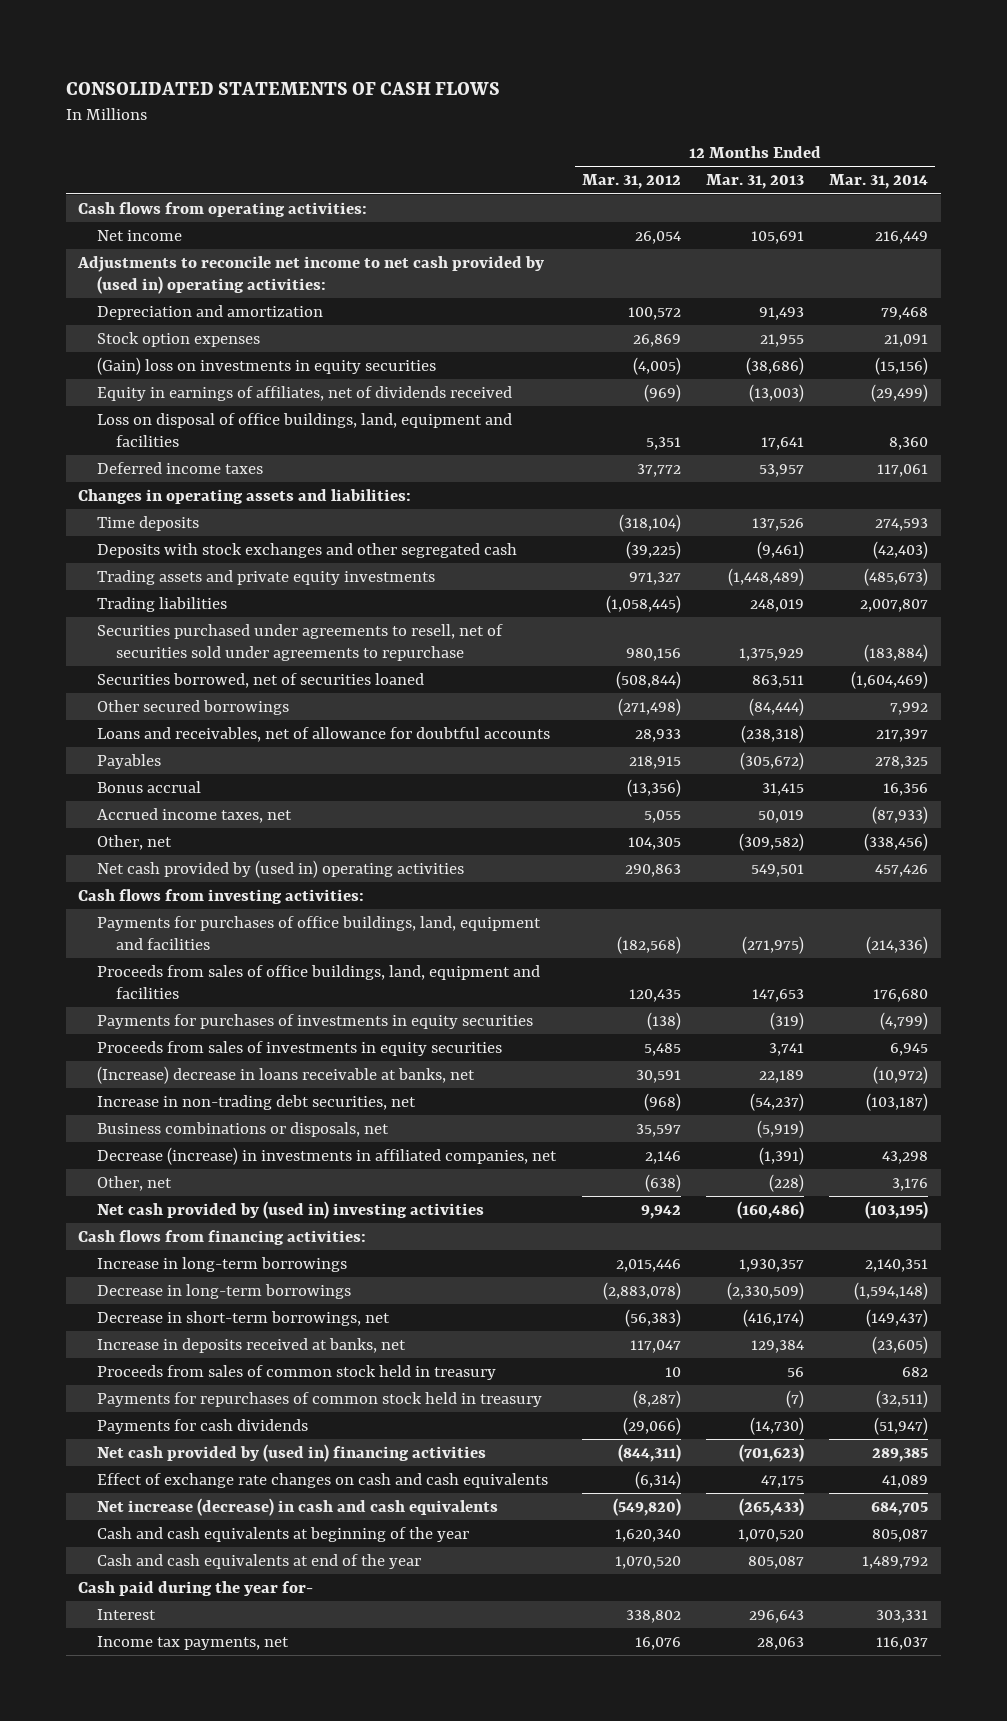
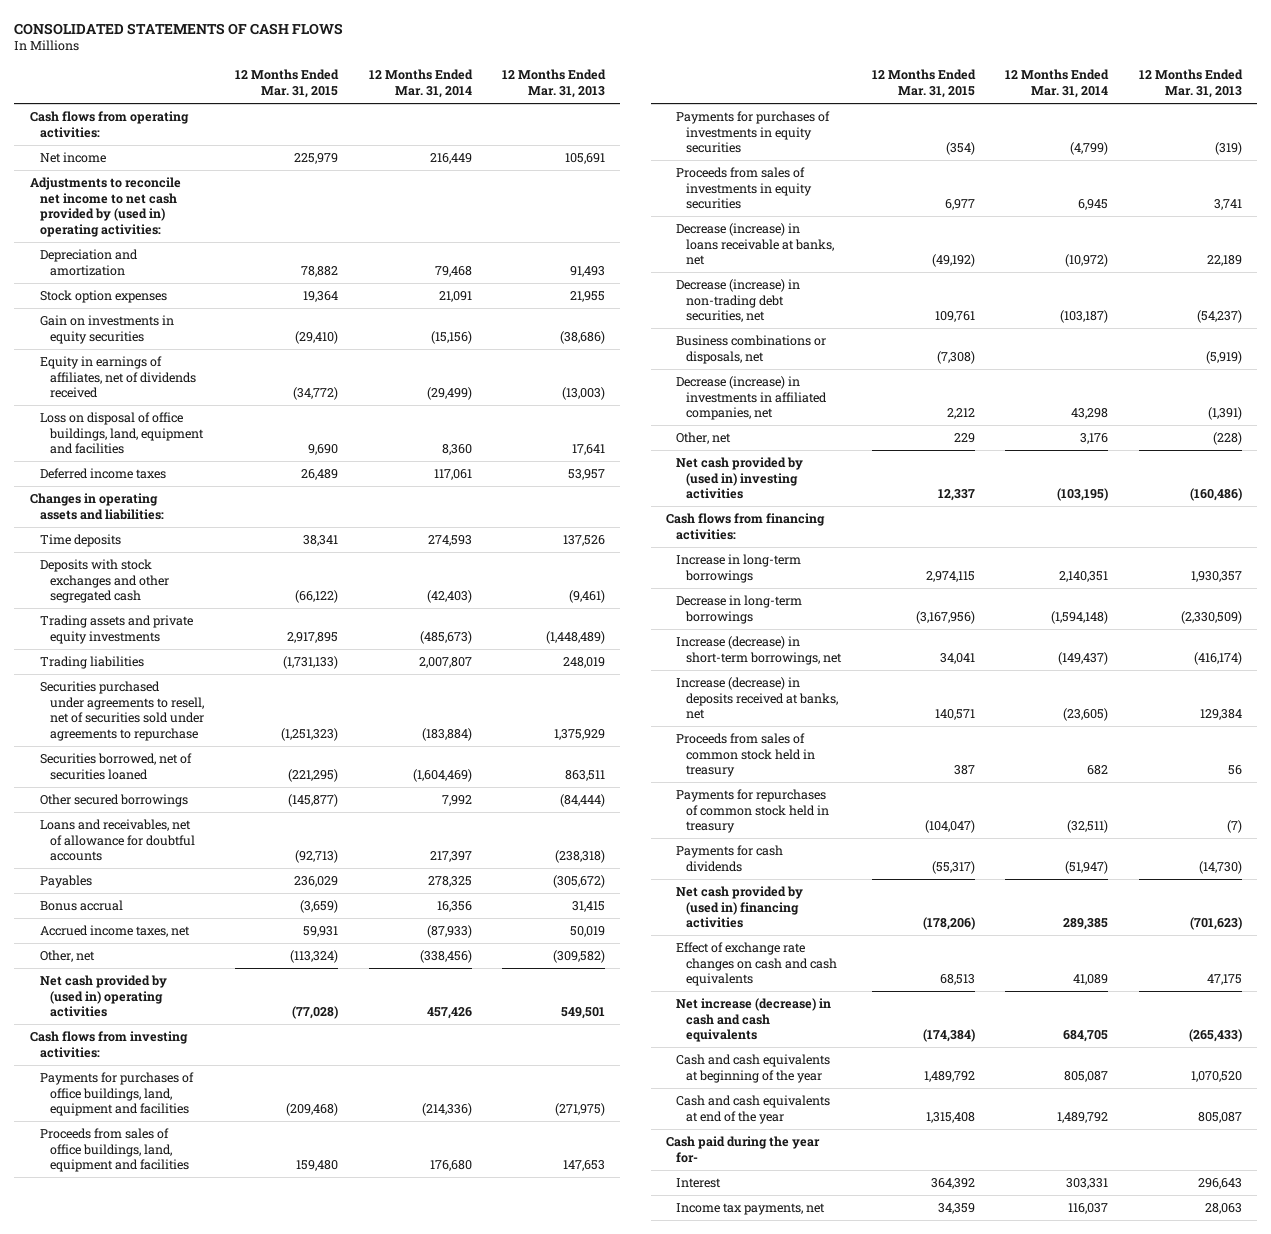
[581,174,681,190] Mar. 31, 2012 -> none
none -> [235,69,340,99] 12 Months Ended Mar. 31, 2015
[97,356,437,375] (Gain) loss on investments in equity securities -> [39,314,174,344] Gain on investments in equity securities
[97,1065,476,1084] (Increase) decrease in loans receivable at banks, net -> [676,222,835,266] Decrease (increase) in loans receivable at banks, net
[97,1094,417,1110] Increase in non-trading debt securities, net -> [676,278,801,323] Decrease (increase) in non-trading debt securities, net
[97,1310,391,1326] Decrease in short-term borrowings, net -> [676,635,843,665] Increase (decrease) in short-term borrowings, net
[97,1337,407,1353] Increase in deposits received at banks, net -> [676,676,839,720] Increase (decrease) in deposits received at banks, net

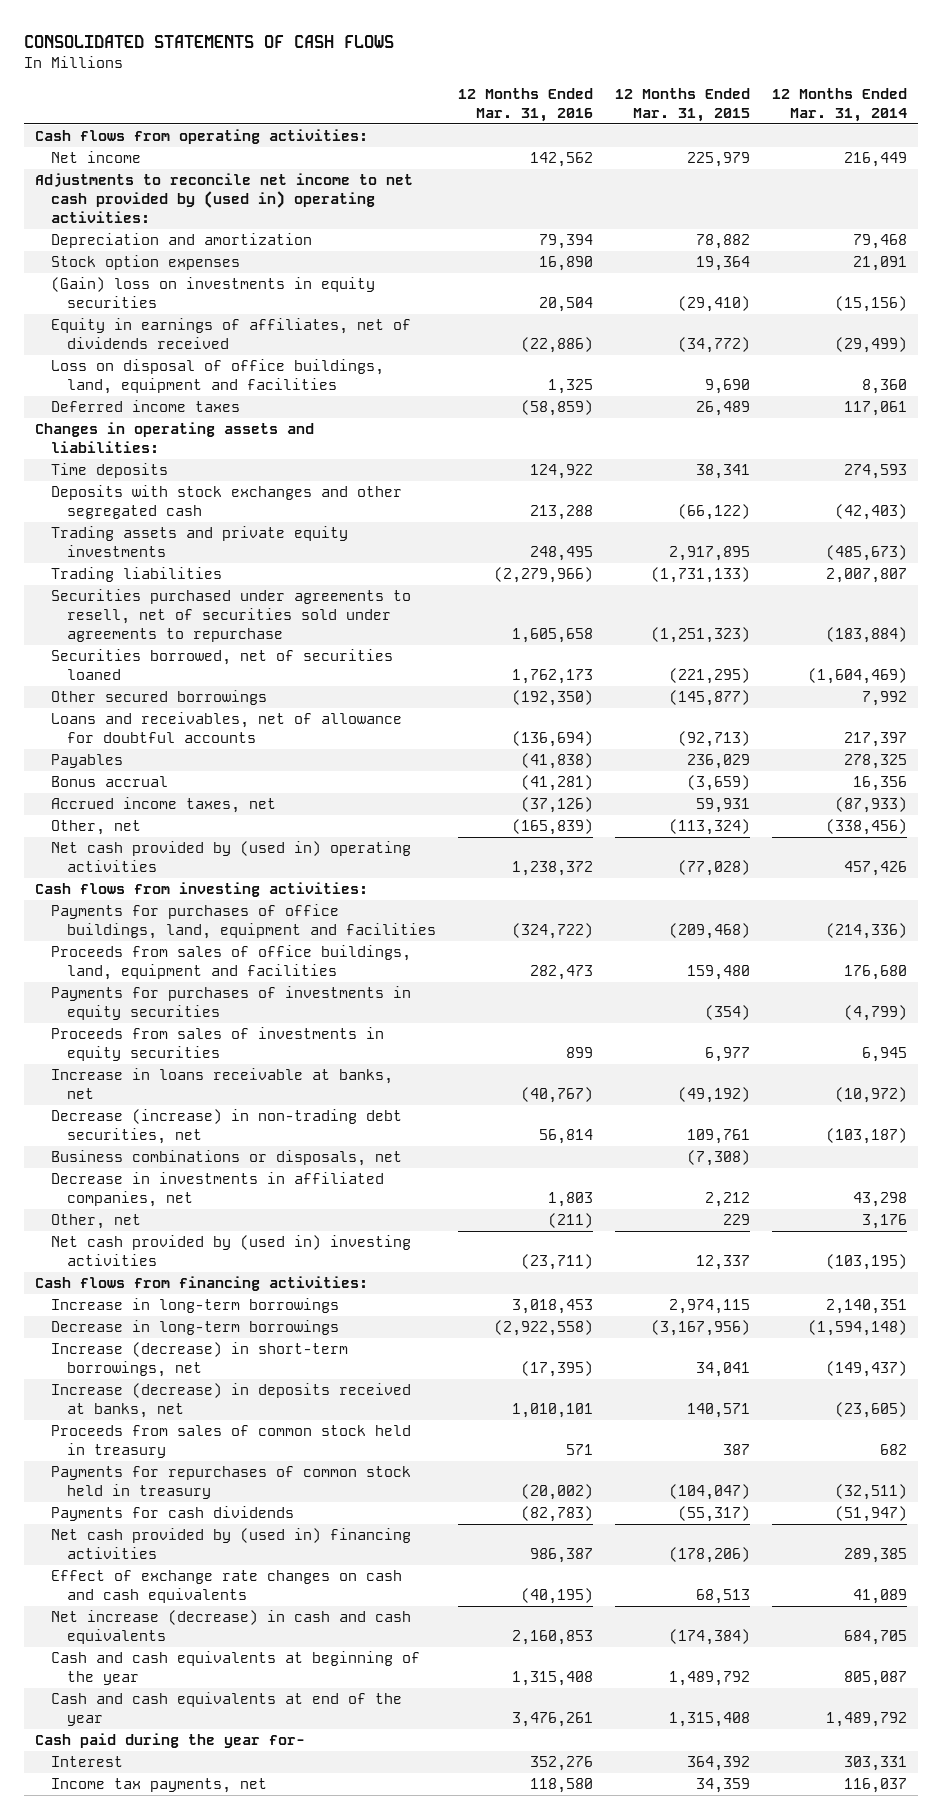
[502,69,607,99] 12 Months Ended Mar. 31, 2013 -> none
none -> [458,88,594,122] 12 Months Ended Mar. 31, 2016
[39,314,174,344] Gain on investments in equity securities -> [51,277,376,308] (Gain) loss on investments in equity securities
[676,222,835,266] Decrease (increase) in loans receivable at banks, net -> [51,1068,394,1099] Increase in loans receivable at banks, net
[676,375,828,421] Decrease (increase) in investments in affiliated companies, net -> [51,1172,385,1207] Decrease in investments in affiliated companies, net

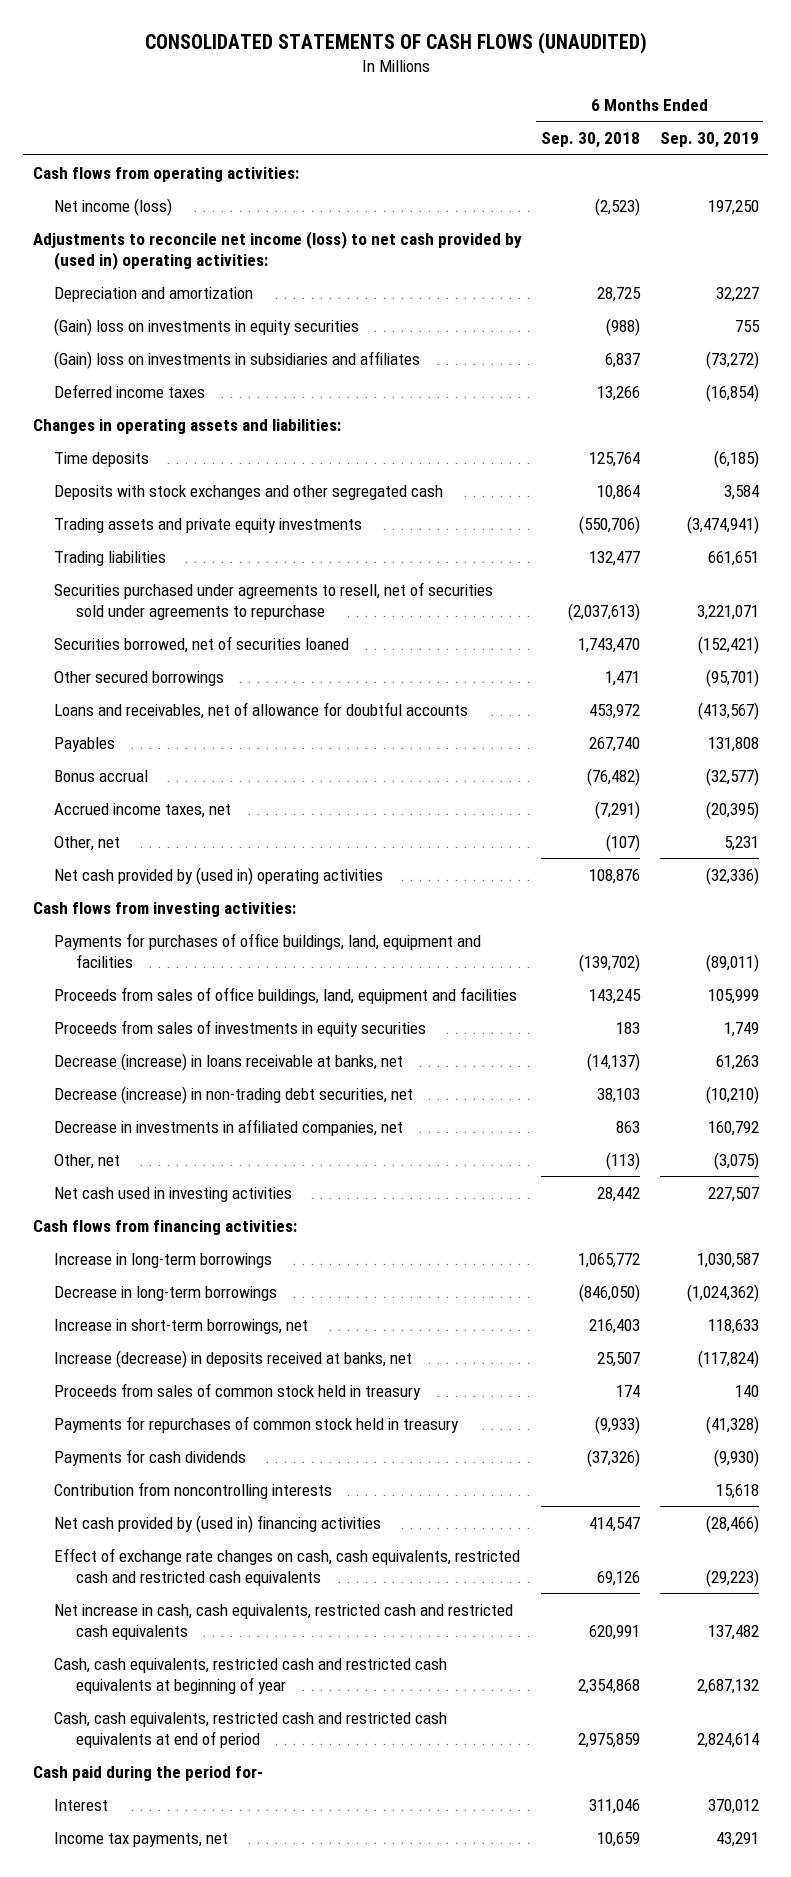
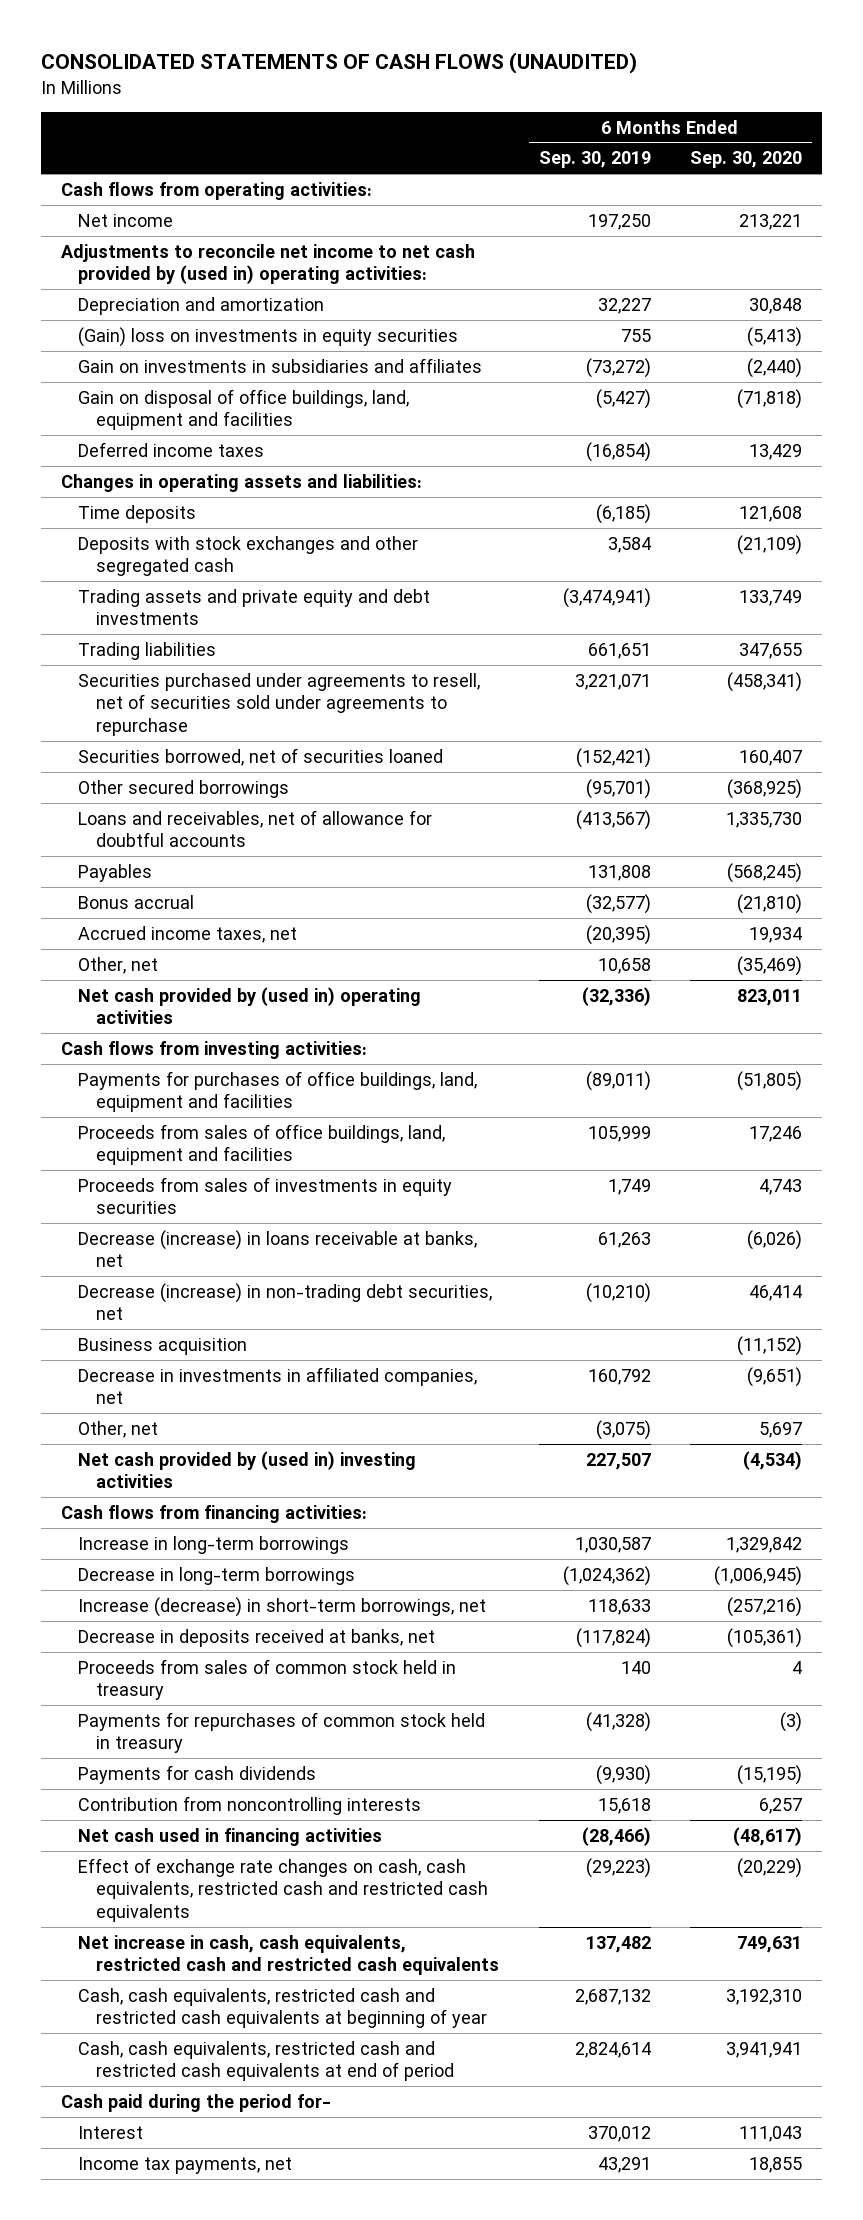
[541,132,641,149] Sep. 30, 2018 -> none
none -> [690,151,803,169] Sep. 30, 2020
[54,197,173,216] Net income (loss) -> [78,213,174,227] Net income
[32,230,522,270] Adjustments to reconcile net income (loss) to net cash provided by (used in) operating activities: -> [60,243,475,285] Adjustments to reconcile net income to net cash provided by (used in) operating activities:
[54,350,421,369] (Gain) loss on investments in subsidiaries and affiliates -> [78,357,483,373] Gain on investments in subsidiaries and affiliates
none -> [78,388,410,431] Gain on disposal of office buildings, land, equipment and facilities
[54,517,363,533] Trading assets and private equity investments -> [78,588,431,626] Trading assets and private equity and debt investments
[723,835,759,851] 5,231 -> [597,957,651,974] 10,658
none -> [78,1337,248,1355] Business acquisition
[54,1186,293,1202] Net cash used in investing activities -> [78,1450,417,1489] Net cash provided by (used in) investing activities
[54,1318,309,1334] Increase in short-term borrowings, net -> [78,1596,487,1617] Increase (decrease) in short-term borrowings, net
[54,1349,413,1368] Increase (decrease) in deposits received at banks, net -> [78,1628,436,1647] Decrease in deposits received at banks, net
[54,1514,382,1533] Net cash provided by (used in) financing activities -> [78,1827,383,1846] Net cash used in financing activities

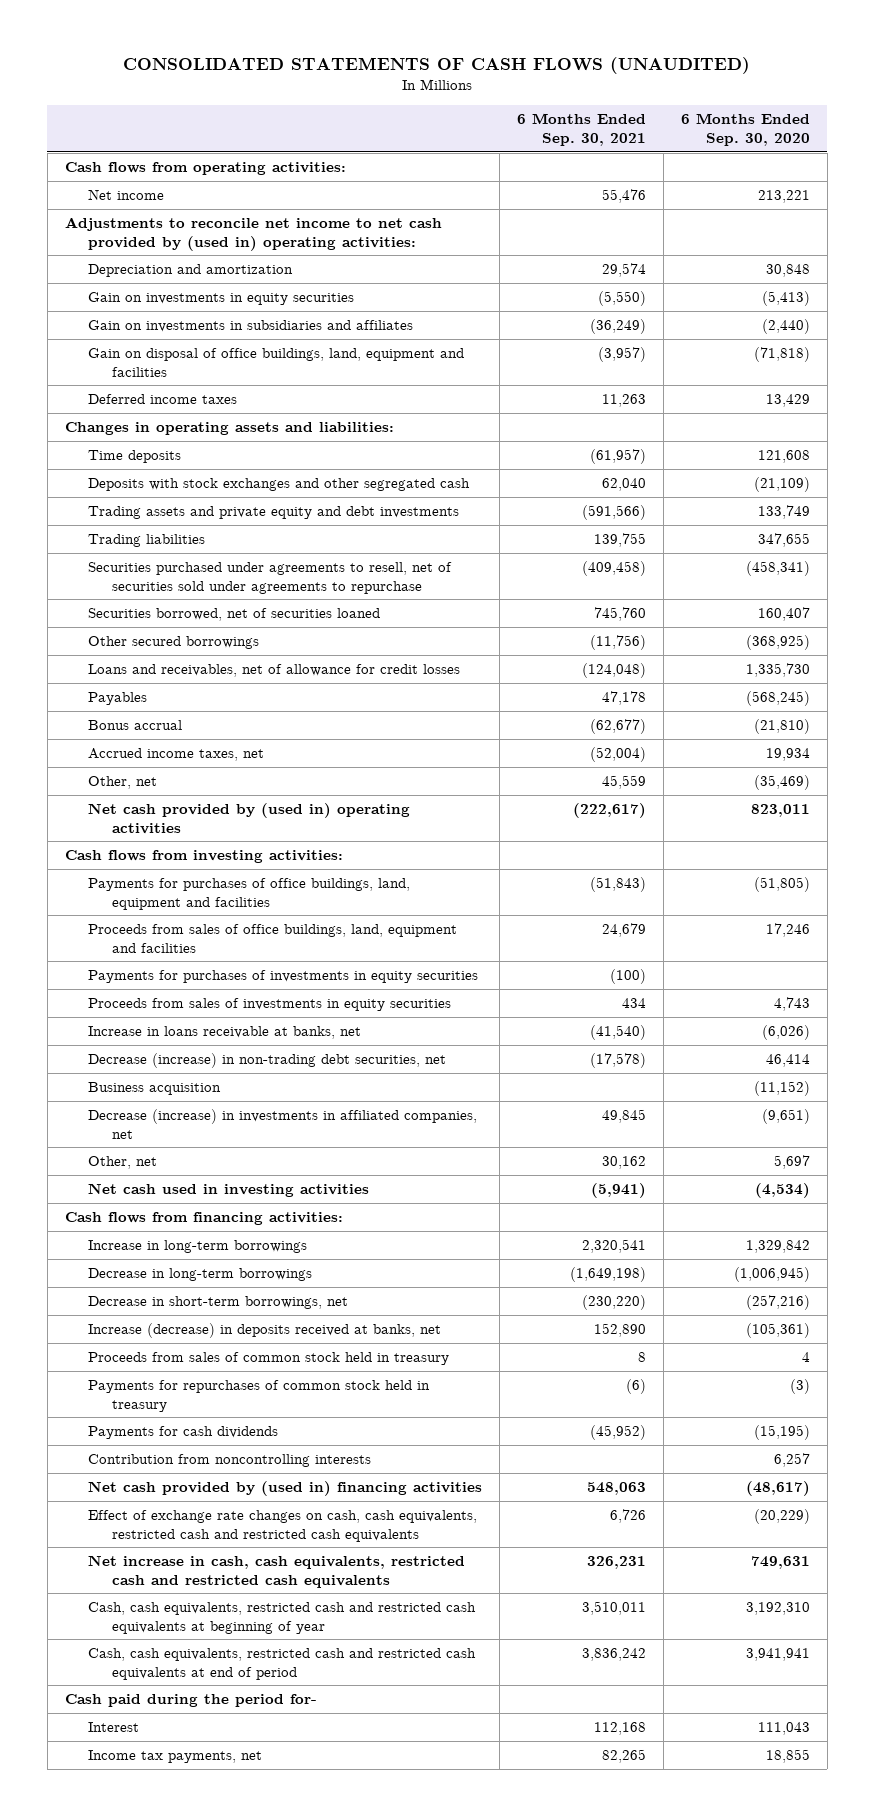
[538,151,651,169] Sep. 30, 2019 -> none
none -> [517,113,647,147] 6 Months Ended Sep. 30, 2021
[78,326,459,347] (Gain) loss on investments in equity securities -> [88,291,355,305] Gain on investments in equity securities
[78,809,433,848] Loans and receivables, net of allowance for doubtful accounts -> [88,663,461,677] Loans and receivables, net of allowance for credit losses
none -> [88,969,479,983] Payments for purchases of investments in equity securities
[78,1229,478,1268] Decrease (increase) in loans receivable at banks, net -> [88,1025,362,1039] Increase in loans receivable at banks, net
[78,1366,478,1405] Decrease in investments in affiliated companies, net -> [88,1108,478,1139] Decrease (increase) in investments in affiliated companies, net
[78,1450,417,1489] Net cash provided by (used in) investing activities -> [88,1182,370,1197] Net cash used in investing activities
[78,1596,487,1617] Increase (decrease) in short-term borrowings, net -> [88,1295,349,1309] Decrease in short-term borrowings, net
[78,1628,436,1647] Decrease in deposits received at banks, net -> [88,1322,442,1338] Increase (decrease) in deposits received at banks, net
[78,1827,383,1846] Net cash used in financing activities -> [88,1480,483,1496] Net cash provided by (used in) financing activities

